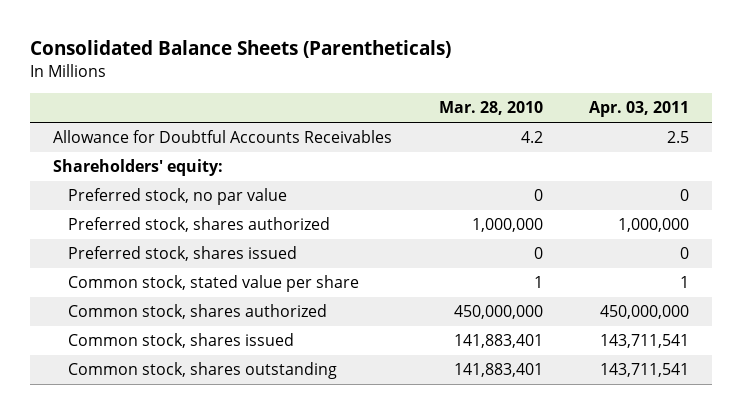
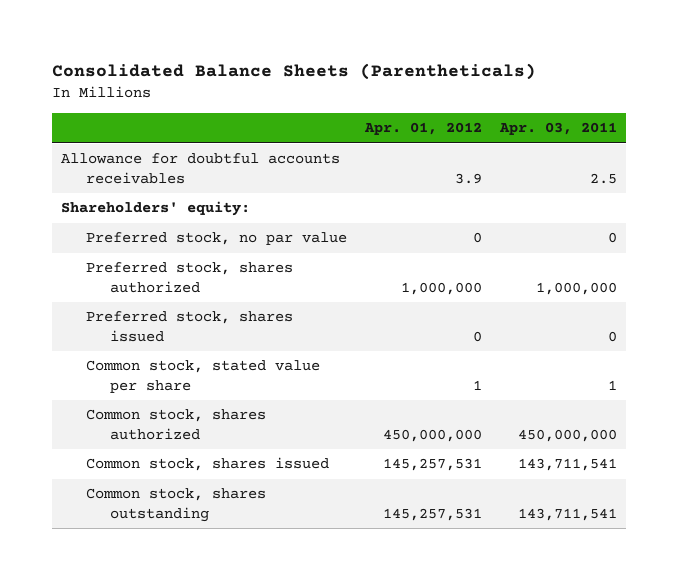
[438,101,543,116] Mar. 28, 2010 -> none
none -> [363,122,482,136] Apr. 01, 2012
[53,130,393,144] Allowance for Doubtful Accounts Receivables -> [61,153,341,184] Allowance for doubtful accounts receivables

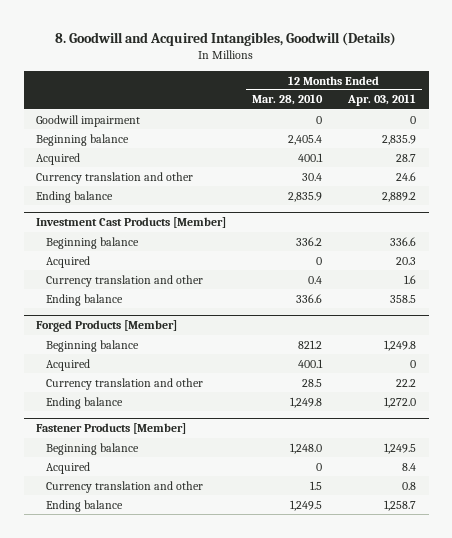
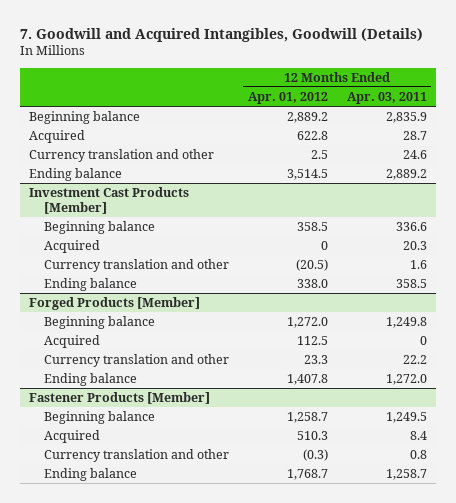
[55,31,397,46] 8. Goodwill and Acquired Intangibles, Goodwill (Details) -> [19,27,423,42] 7. Goodwill and Acquired Intangibles, Goodwill (Details)
[252,94,324,106] Mar. 28, 2010 -> none
none -> [247,91,328,104] Apr. 01, 2012
[36,114,141,127] Goodwill impairment -> none

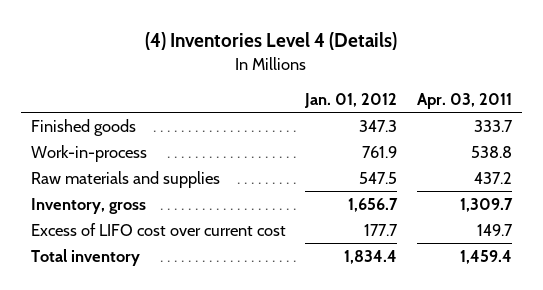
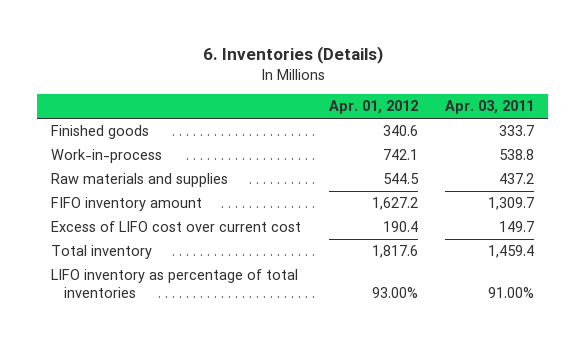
[145,32,398,51] (4) Inventories Level 4 (Details) -> [202,45,383,64] 6. Inventories (Details)
[304,93,398,109] Jan. 01, 2012 -> none
none -> [328,100,418,115] Apr. 01, 2012
[30,197,146,214] Inventory, gross -> [50,197,202,212] FIFO inventory amount
none -> [50,269,298,298] LIFO inventory as percentage of total inventories

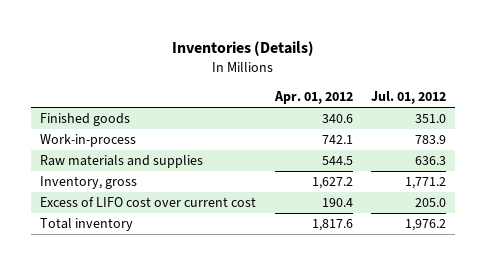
[202,45,383,64] 6. Inventories (Details) -> [172,41,315,57] Inventories (Details)
[445,100,535,115] Apr. 03, 2011 -> none
none -> [370,91,446,105] Jul. 01, 2012
[50,197,202,212] FIFO inventory amount -> [40,176,138,190] Inventory, gross
[50,269,298,298] LIFO inventory as percentage of total inventories -> none

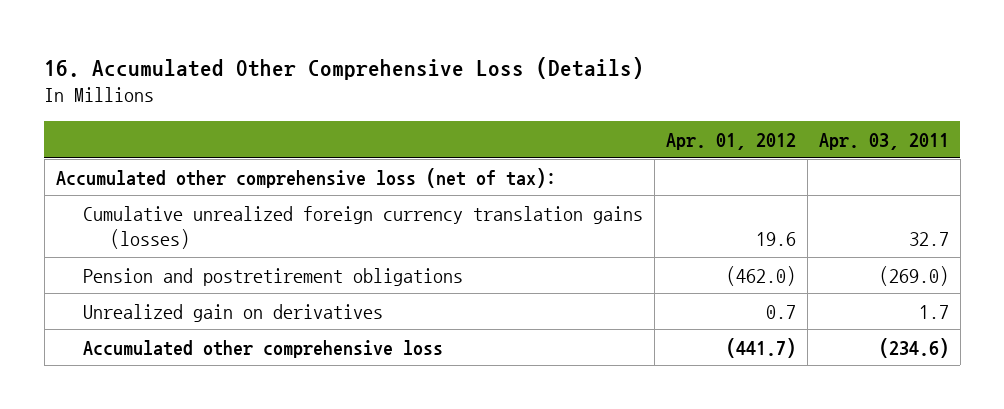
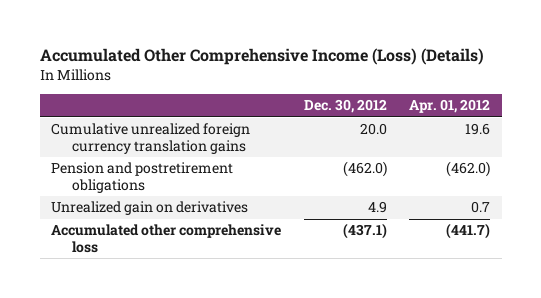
[44,56,645,80] 16. Accumulated Other Comprehensive Loss (Details) -> [39,48,484,66] Accumulated Other Comprehensive Income (Loss) (Details)
[818,132,949,150] Apr. 03, 2011 -> none
none -> [303,99,387,114] Dec. 30, 2012
[55,167,556,188] Accumulated other comprehensive loss (net of tax): -> none
[82,205,643,250] Cumulative unrealized foreign currency translation gains (losses) -> [50,123,250,154] Cumulative unrealized foreign currency translation gains

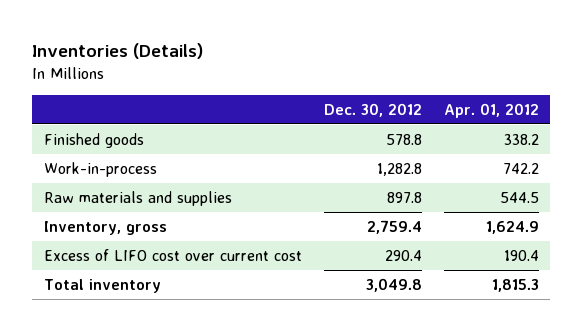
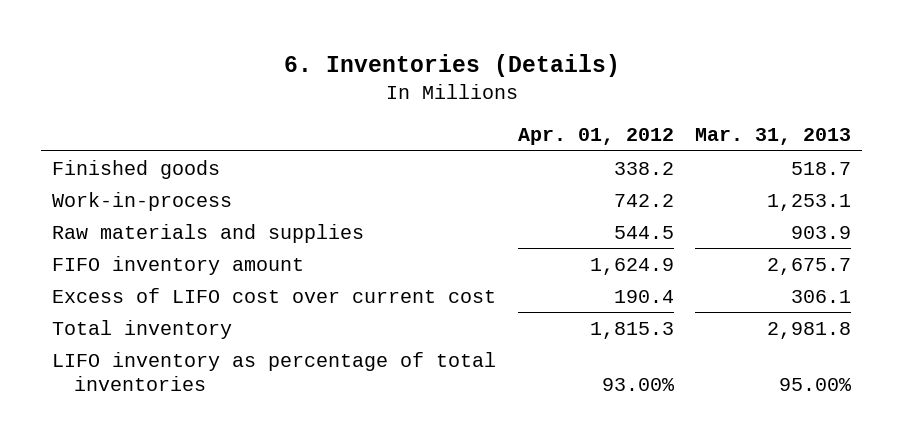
[32,43,204,60] Inventories (Details) -> [283,54,620,78] 6. Inventories (Details)
[323,102,422,117] Dec. 30, 2012 -> none
none -> [695,128,852,146] Mar. 31, 2013
[43,220,167,235] Inventory, gross -> [52,255,305,275] FIFO inventory amount
none -> [52,351,497,392] LIFO inventory as percentage of total inventories

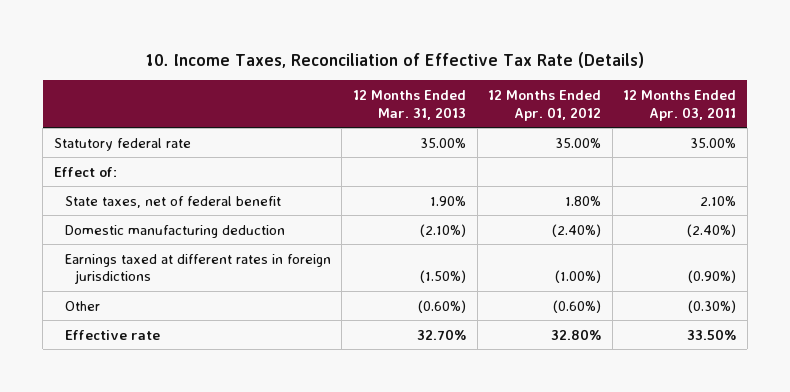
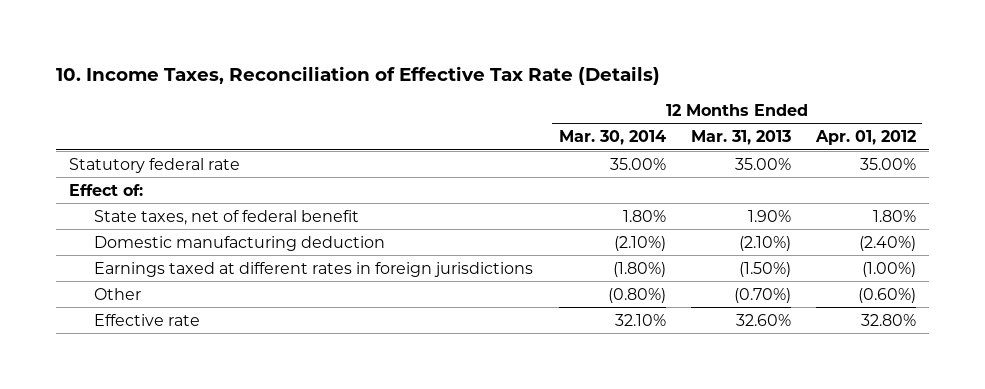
[623,89,737,121] 12 Months Ended Apr. 03, 2011 -> none
none -> [558,130,666,146] Mar. 30, 2014
[417,299,466,313] (0.60%) -> [733,287,791,303] (0.70%)
[416,328,466,340] 32.70% -> [735,313,791,326] 32.60%

